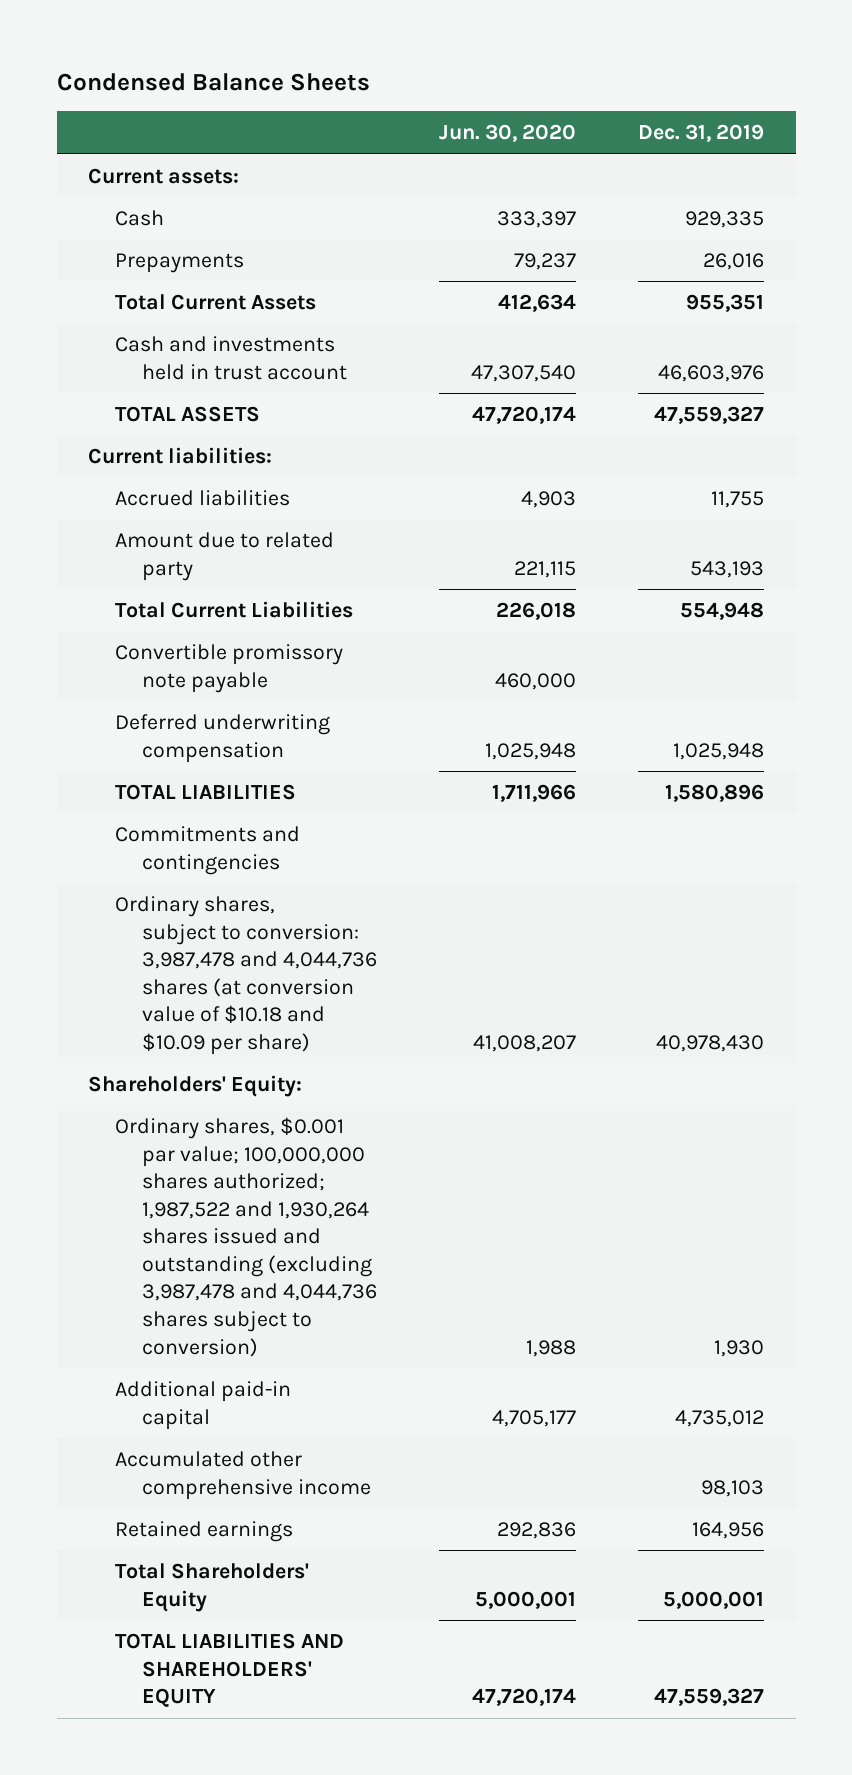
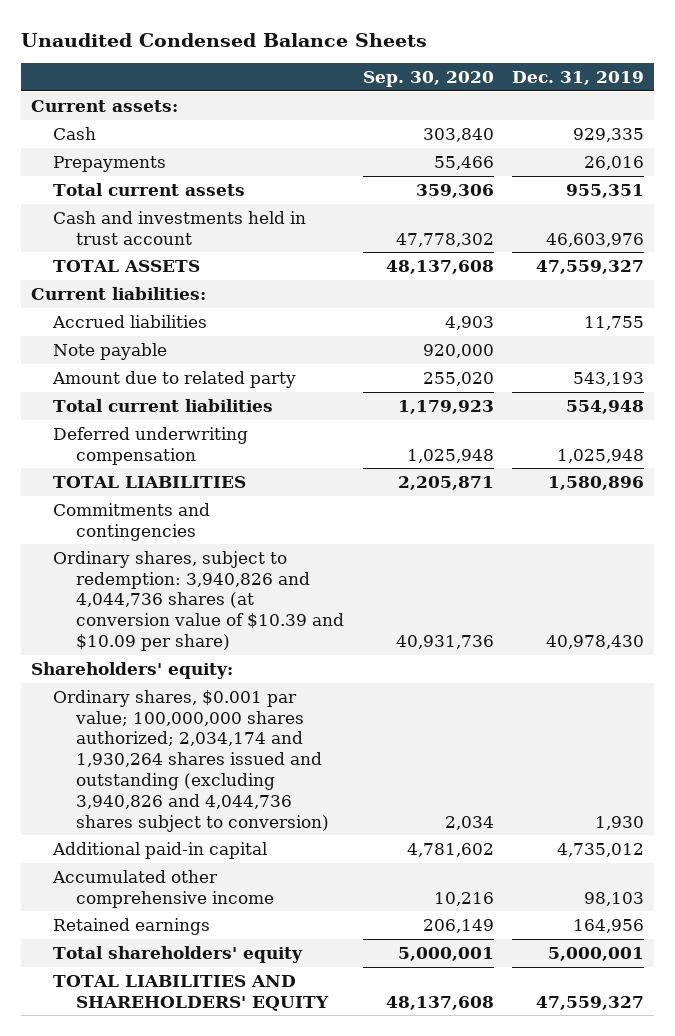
[56,72,370,91] Condensed Balance Sheets -> [21,32,428,47] Unaudited Condensed Balance Sheets
[439,124,577,143] Jun. 30, 2020 -> none
none -> [362,71,494,88] Sep. 30, 2020
[114,293,316,310] Total Current Assets -> [53,182,246,196] Total current assets
none -> [53,342,168,360] Note payable
[114,643,343,693] Convertible promissory note payable -> none
[114,600,353,618] Total Current Liabilities -> [53,398,274,412] Total current liabilities
[114,895,377,1055] Ordinary shares, subject to conversion: 3,987,478 and 4,044,736 shares (at conversion value of $10.18 and $10.09 per share) -> [53,550,345,651] Ordinary shares, subject to redemption: 3,940,826 and 4,044,736 shares (at conversion value of $10.39 and $10.09 per share)
[87,1074,302,1097] Shareholders' Equity: -> [30,661,233,679] Shareholders' equity:
[114,1116,377,1357] Ordinary shares, $0.001 par value; 100,000,000 shares authorized; 1,987,522 and 1,930,264 shares issued and outstanding (excluding 3,987,478 and 4,044,736 shares subject to conversion) -> [53,689,330,832] Ordinary shares, $0.001 par value; 100,000,000 shares authorized; 2,034,174 and 1,930,264 shares issued and outstanding (excluding 3,940,826 and 4,044,736 shares subject to conversion)
[114,1562,309,1612] Total Shareholders' Equity -> [53,945,304,963] Total shareholders' equity

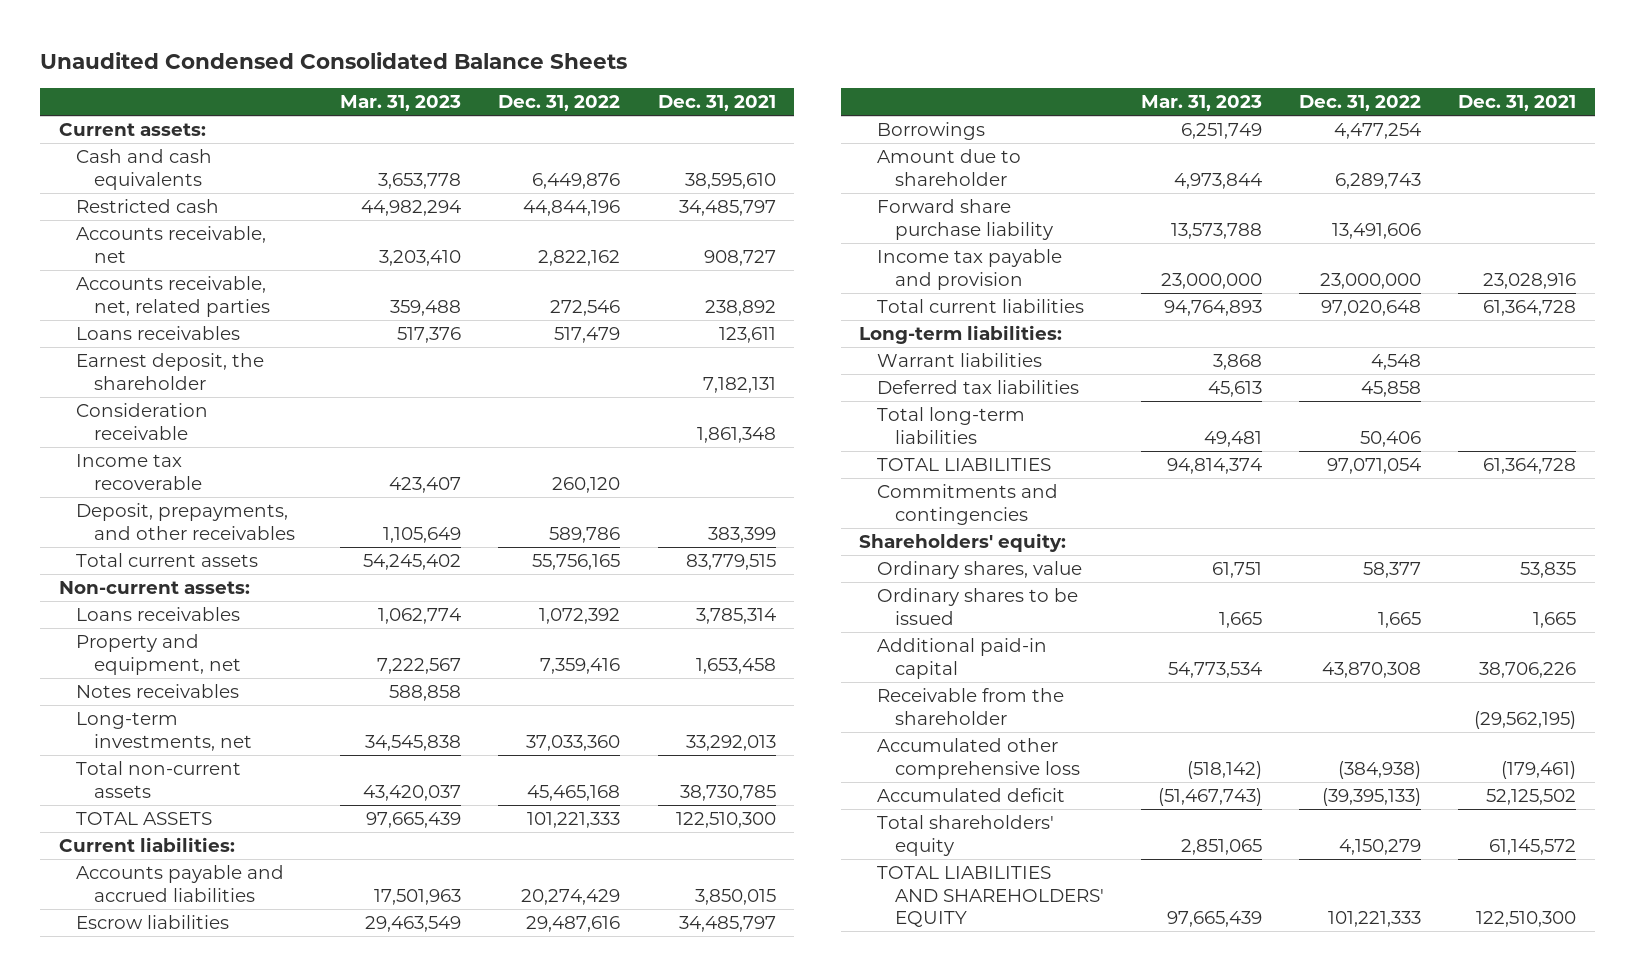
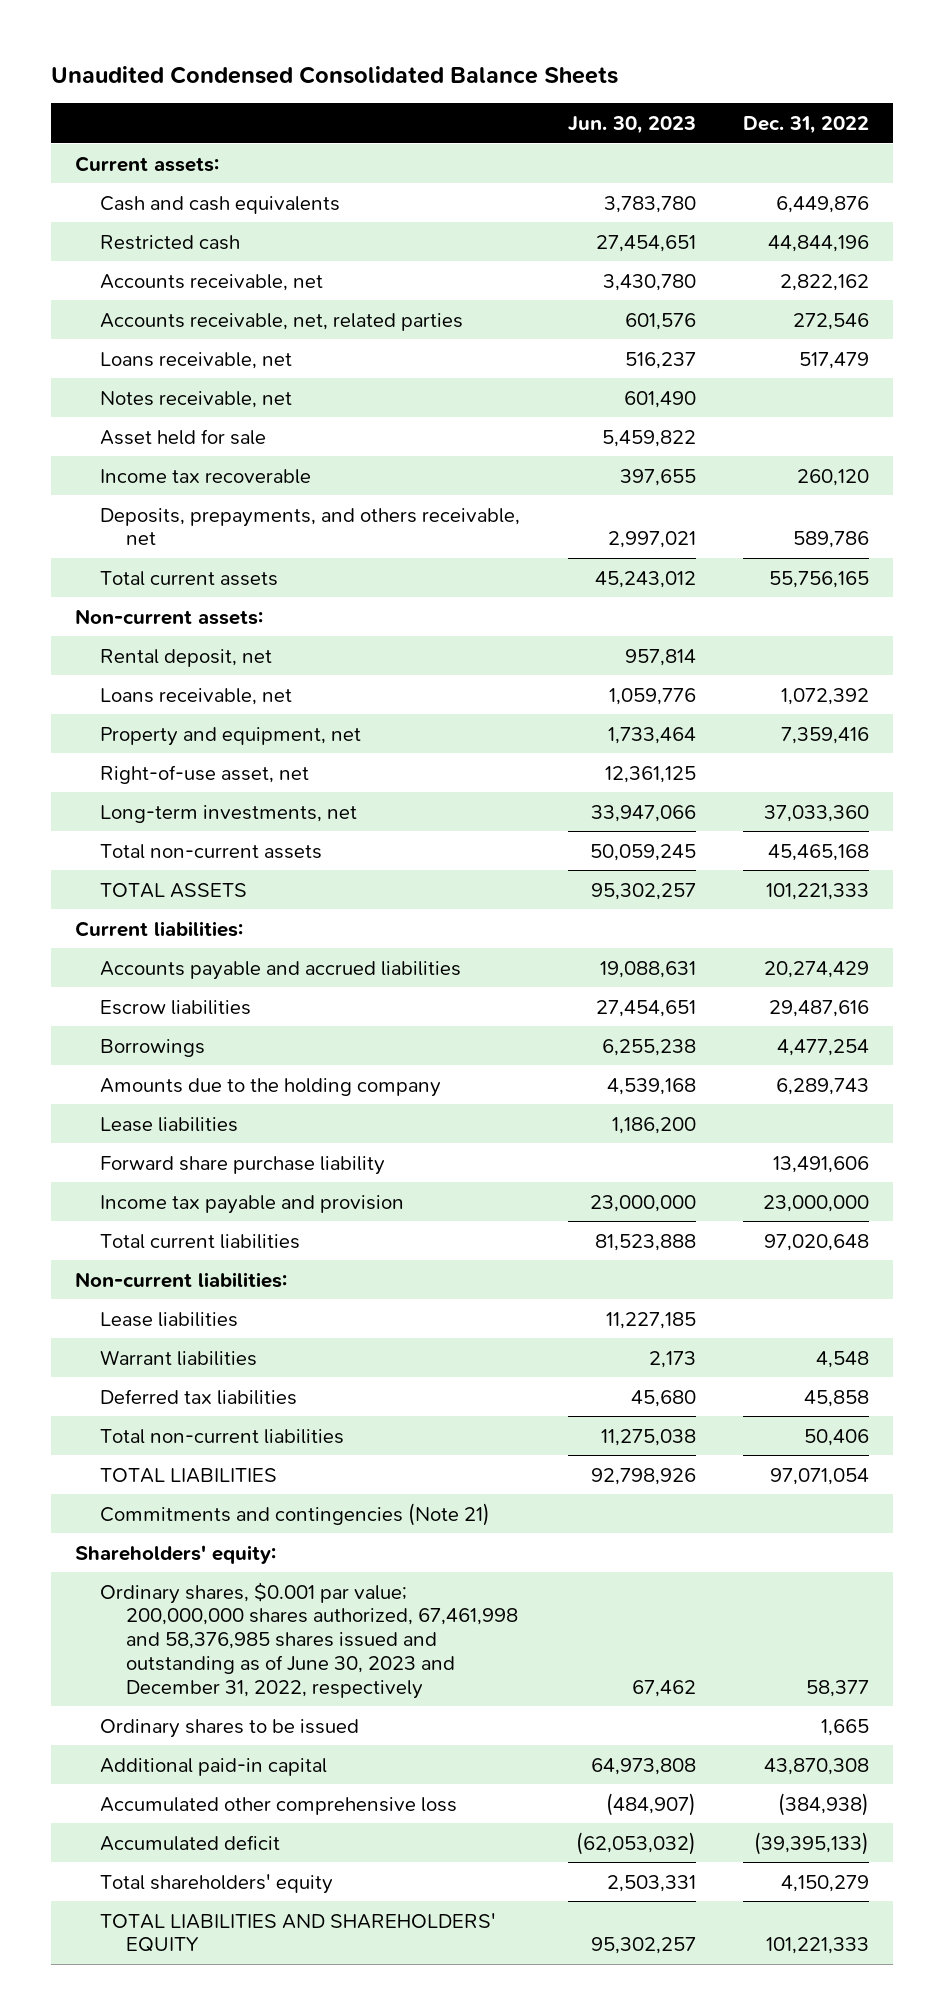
[340,95,462,112] Mar. 31, 2023 -> none
[657,95,776,112] Dec. 31, 2021 -> none
none -> [567,115,696,134] Jun. 30, 2023
[76,353,265,390] Earnest deposit, the shareholder -> none
[76,403,209,440] Consideration receivable -> none
[76,326,241,341] Loans receivables -> [100,351,293,369] Loans receivable, net
none -> [100,390,293,408] Notes receivable, net
none -> [100,428,267,445] Asset held for sale
[76,503,295,540] Deposit, prepayments, and other receivables -> [100,507,521,546] Deposits, prepayments, and others receivable, net
none -> [100,648,273,667] Rental deposit, net
[76,607,241,622] Loans receivables -> [100,687,293,705] Loans receivable, net
[76,684,240,699] Notes receivables -> none
none -> [100,764,310,784] Right-of-use asset, net
[877,149,1022,186] Amount due to shareholder -> [100,1077,442,1097] Amounts due to the holding company
none -> [100,1116,239,1132] Lease liabilities
[859,325,1063,345] Long-term liabilities: -> [74,1271,287,1288] Non-current liabilities:
none -> [100,1311,239,1327] Lease liabilities
[877,407,1026,444] Total long-term liabilities -> [100,1428,345,1444] Total non-current liabilities
[877,484,1059,525] Commitments and contingencies -> [100,1502,491,1526] Commitments and contingencies (Note 21)
[877,561,1083,580] Ordinary shares, value -> [100,1581,518,1699] Ordinary shares, $0.001 par value; 200,000,000 shares authorized, 67,461,998 and 58,376,985 shares issued and outstanding as of June 30, 2023 and December 31, 2022, respectively
[877,688,1065,725] Receivable from the shareholder -> none

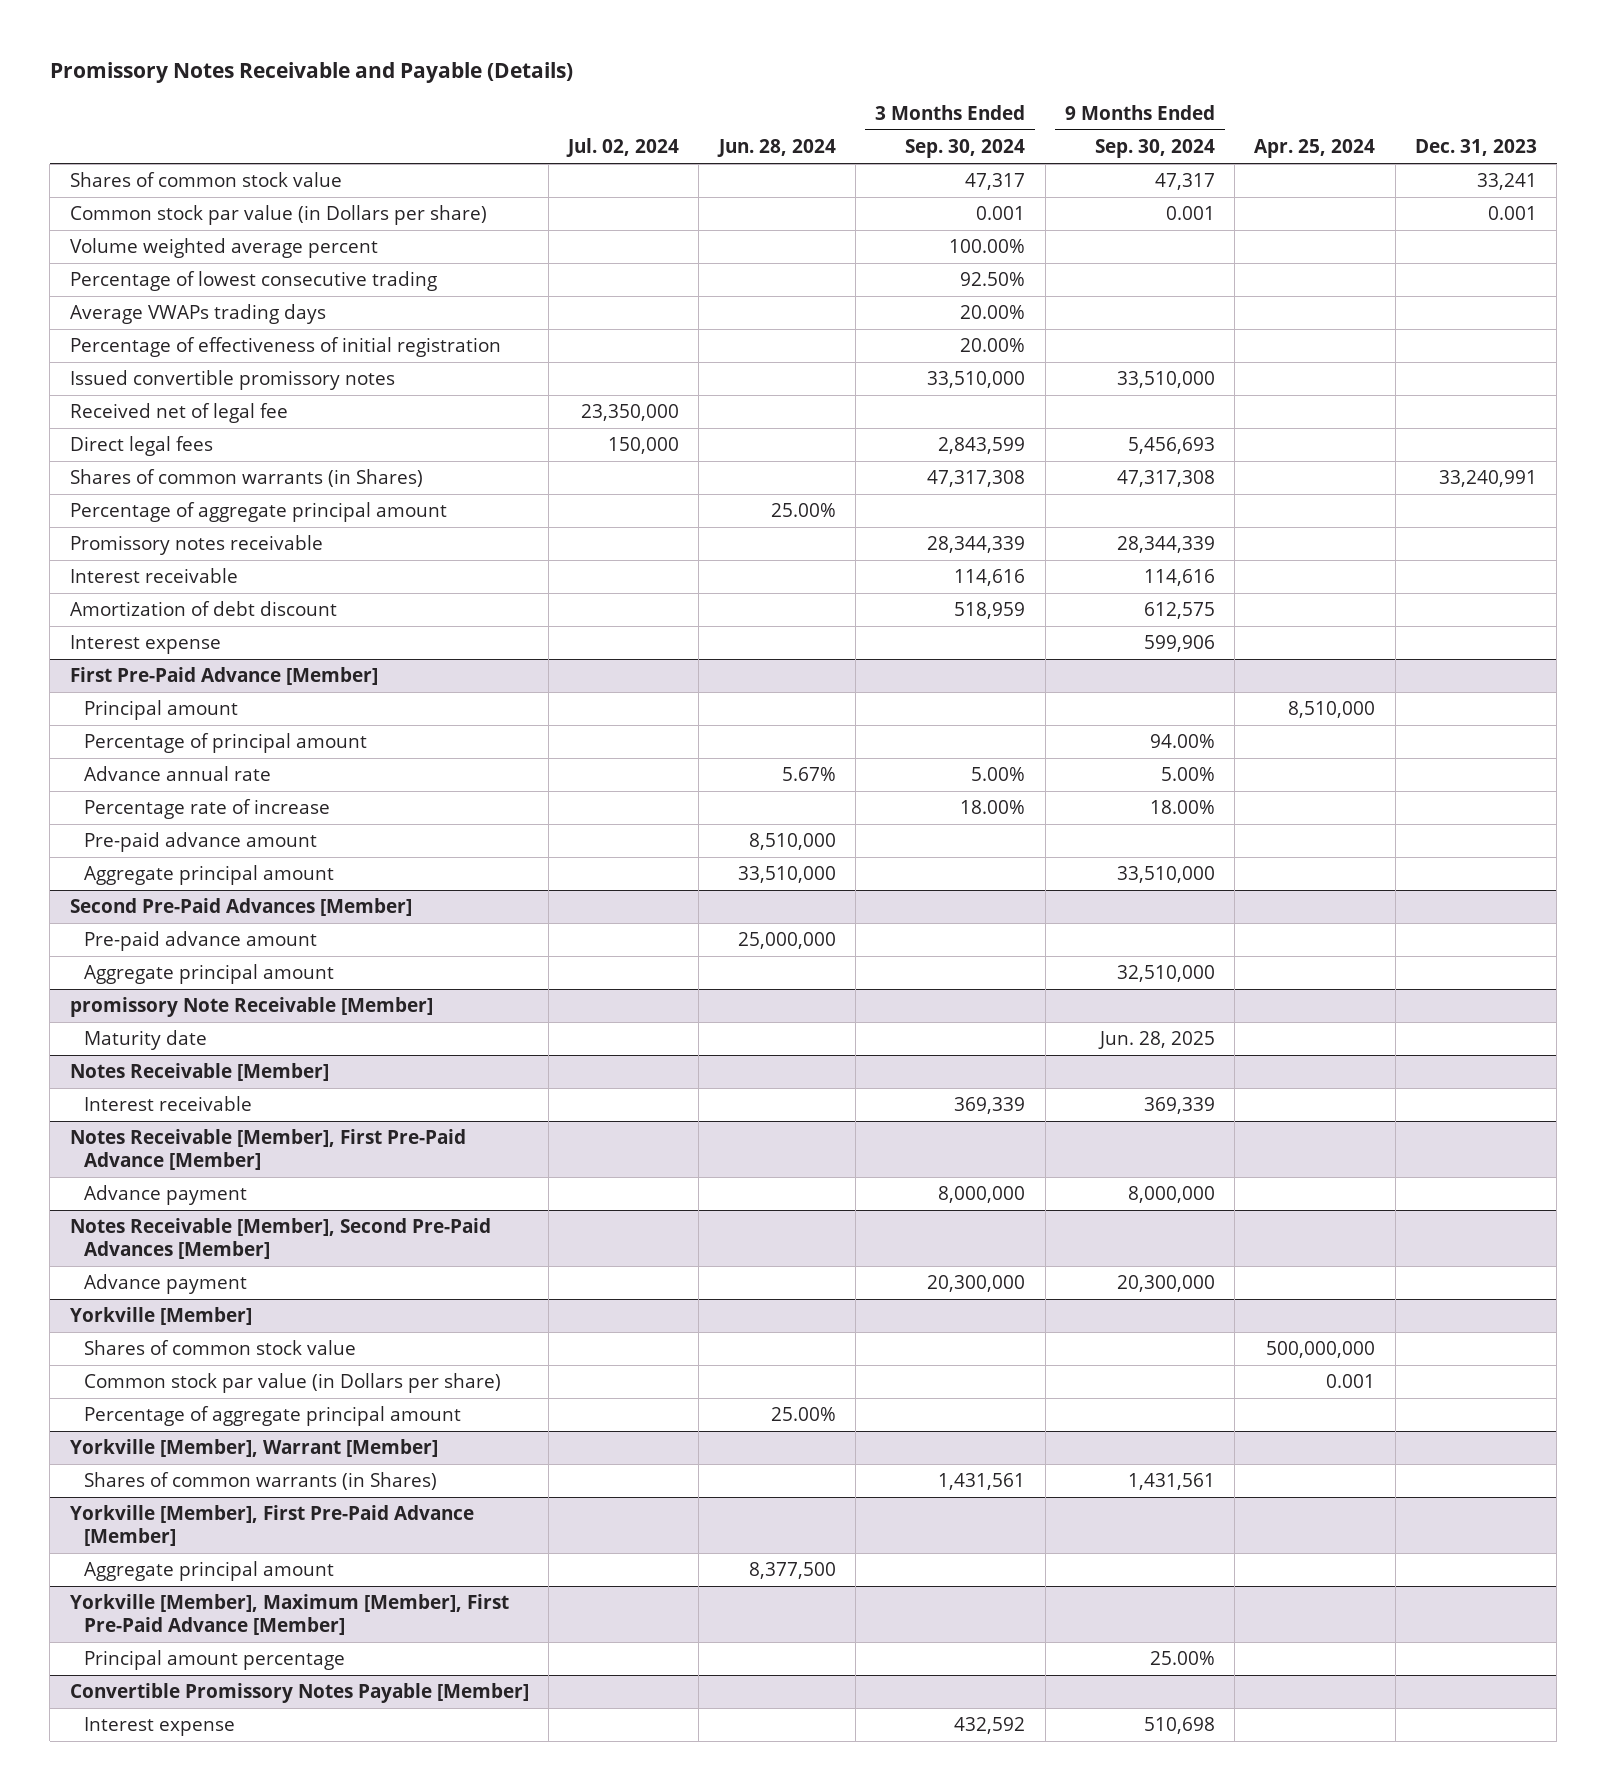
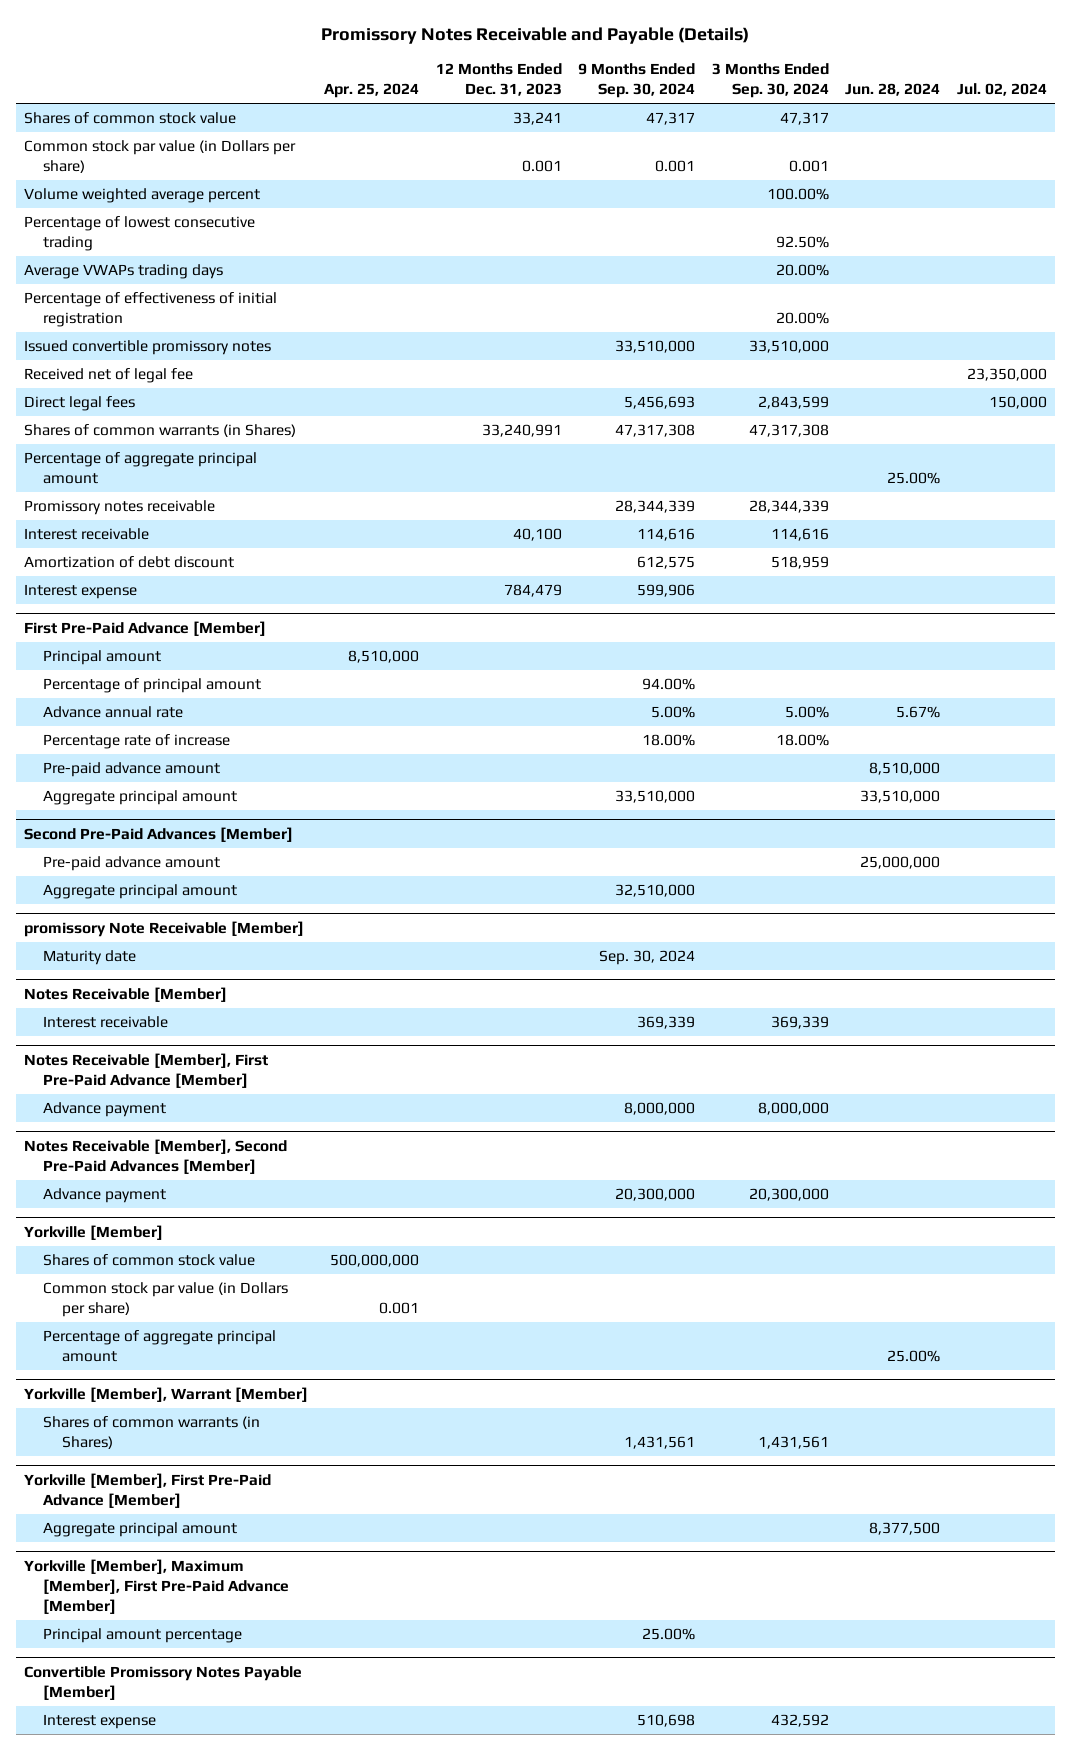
[1414,139,1537,157] Dec. 31, 2023 -> none
none -> [435,63,562,97] 12 Months Ended Dec. 31, 2023
[1097,1031,1215,1050] Jun. 28, 2025 -> [599,950,696,966] Sep. 30, 2024

